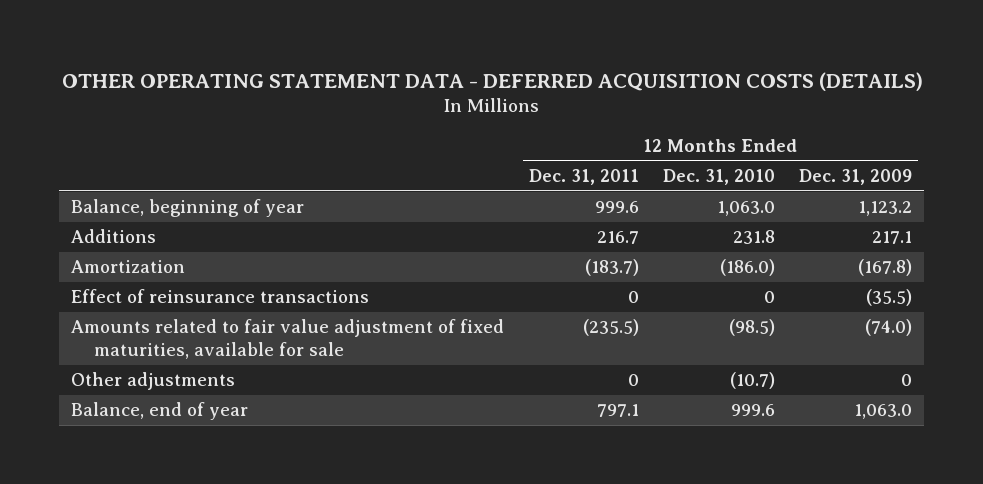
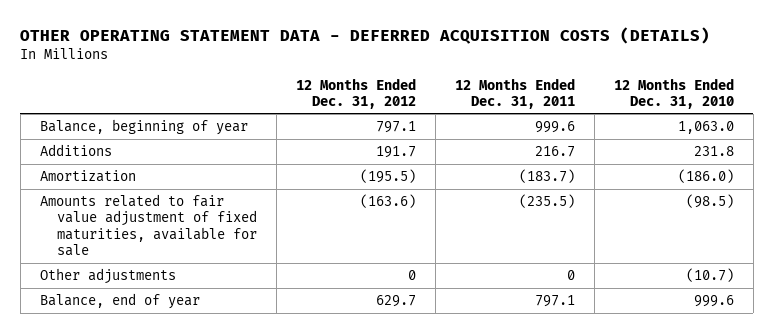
[799,168,913,185] Dec. 31, 2009 -> none
none -> [295,77,416,109] 12 Months Ended Dec. 31, 2012
[71,289,370,304] Effect of reinsurance transactions -> none

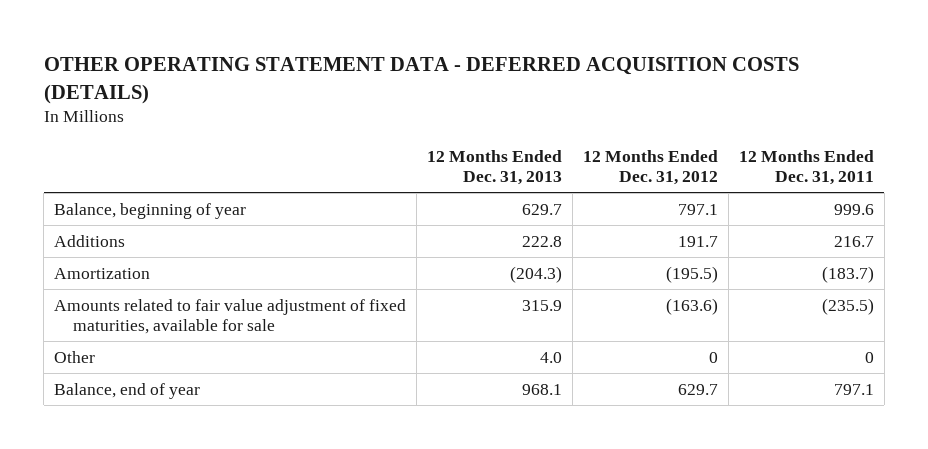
[613,77,734,109] 12 Months Ended Dec. 31, 2010 -> none
none -> [426,149,562,186] 12 Months Ended Dec. 31, 2013
[39,268,176,285] Other adjustments -> [54,350,96,363] Other

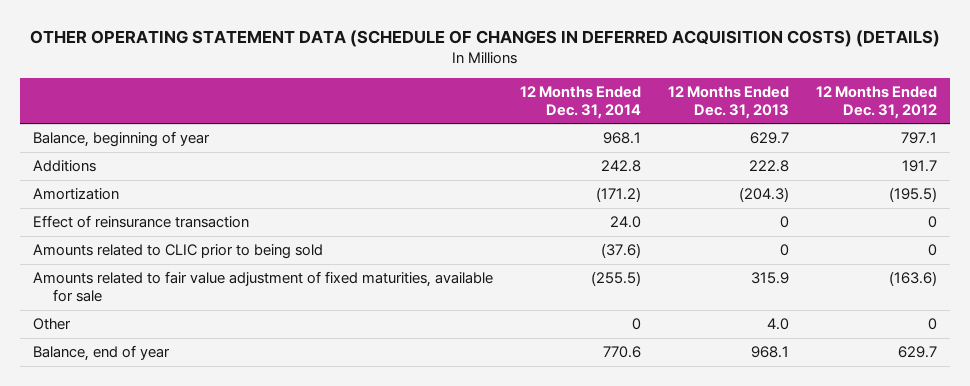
[43,57,799,104] OTHER OPERATING STATEMENT DATA - DEFERRED ACQUISITION COSTS (DETAILS) -> [29,29,940,47] OTHER OPERATING STATEMENT DATA (SCHEDULE OF CHANGES IN DEFERRED ACQUISITION COSTS) (DETAILS)
[738,149,874,186] 12 Months Ended Dec. 31, 2011 -> none
none -> [519,86,641,119] 12 Months Ended Dec. 31, 2014
none -> [33,215,250,229] Effect of reinsurance transaction
none -> [33,244,324,260] Amounts related to CLIC prior to being sold

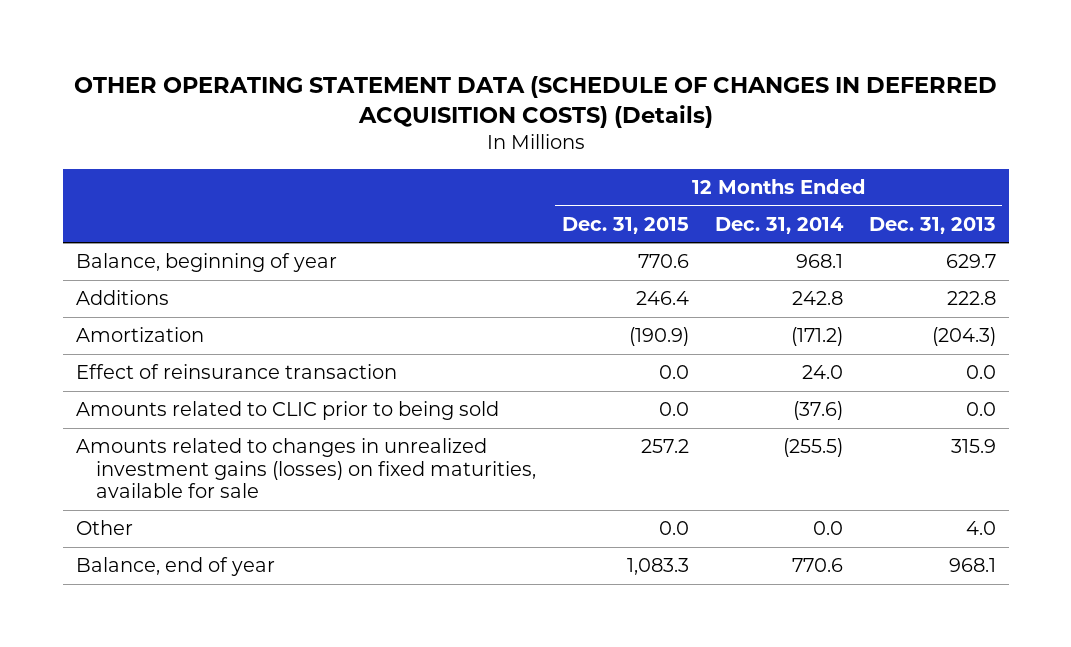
[29,29,940,47] OTHER OPERATING STATEMENT DATA (SCHEDULE OF CHANGES IN DEFERRED ACQUISITION COSTS) (DETAILS) -> [73,75,997,129] OTHER OPERATING STATEMENT DATA (SCHEDULE OF CHANGES IN DEFERRED ACQUISITION COSTS) (Details)
[815,86,937,119] 12 Months Ended Dec. 31, 2012 -> none
none -> [561,216,689,234] Dec. 31, 2015
[779,216,789,229] 0 -> [965,365,996,380] 0.0
[779,244,789,257] 0 -> [965,402,996,417] 0.0
[33,271,494,302] Amounts related to fair value adjustment of fixed maturities, available for sale -> [75,438,536,499] Amounts related to changes in unrealized investment gains (losses) on fixed maturities, available for sale
[631,318,641,331] 0 -> [812,521,843,536] 0.0

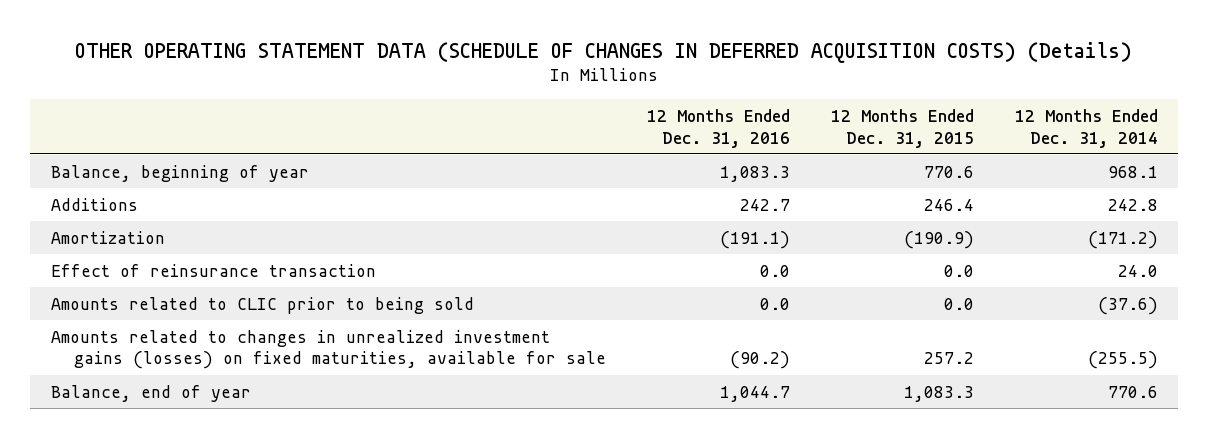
[868,216,996,234] Dec. 31, 2013 -> none
none -> [646,108,790,148] 12 Months Ended Dec. 31, 2016
[75,520,133,536] Other -> none

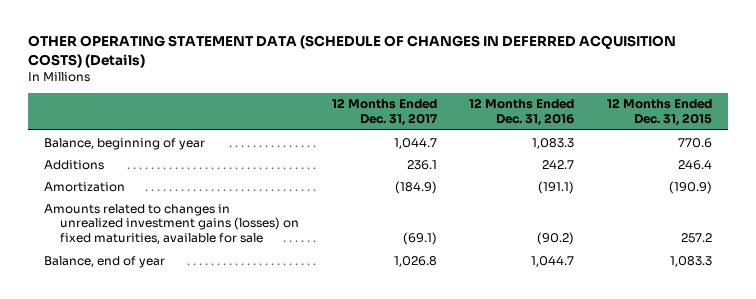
[1014,108,1158,148] 12 Months Ended Dec. 31, 2014 -> none
none -> [331,98,438,126] 12 Months Ended Dec. 31, 2017
[50,263,376,277] Effect of reinsurance transaction -> none
[50,296,474,314] Amounts related to CLIC prior to being sold -> none

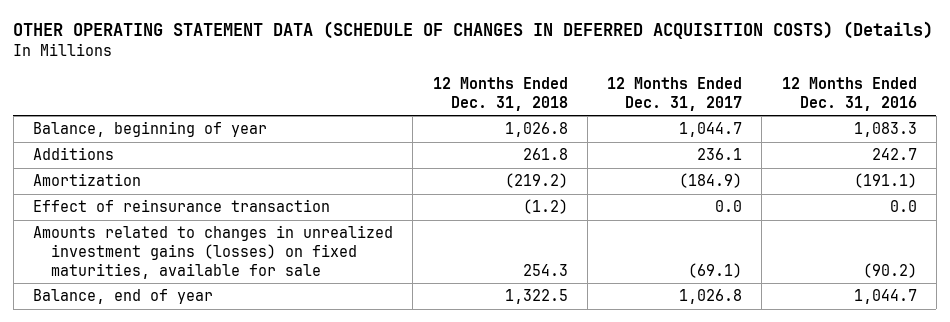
[606,98,712,126] 12 Months Ended Dec. 31, 2015 -> none
none -> [432,77,568,112] 12 Months Ended Dec. 31, 2018
none -> [32,199,330,213] Effect of reinsurance transaction

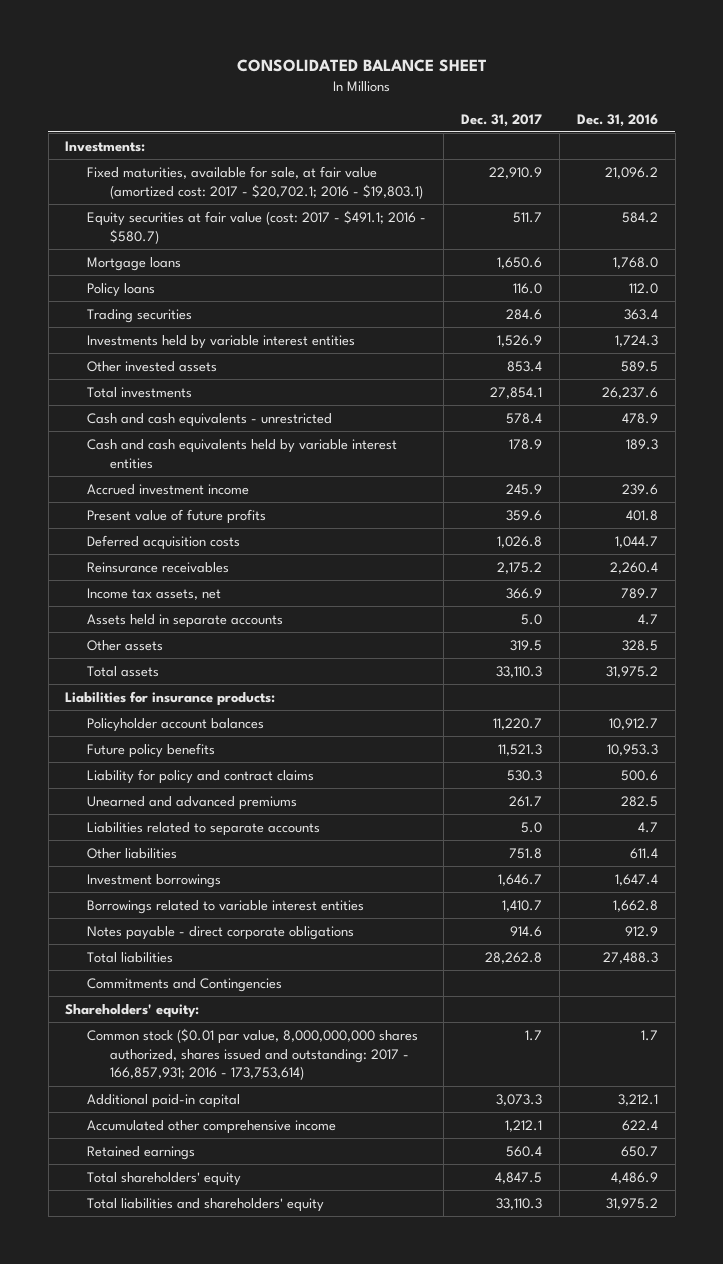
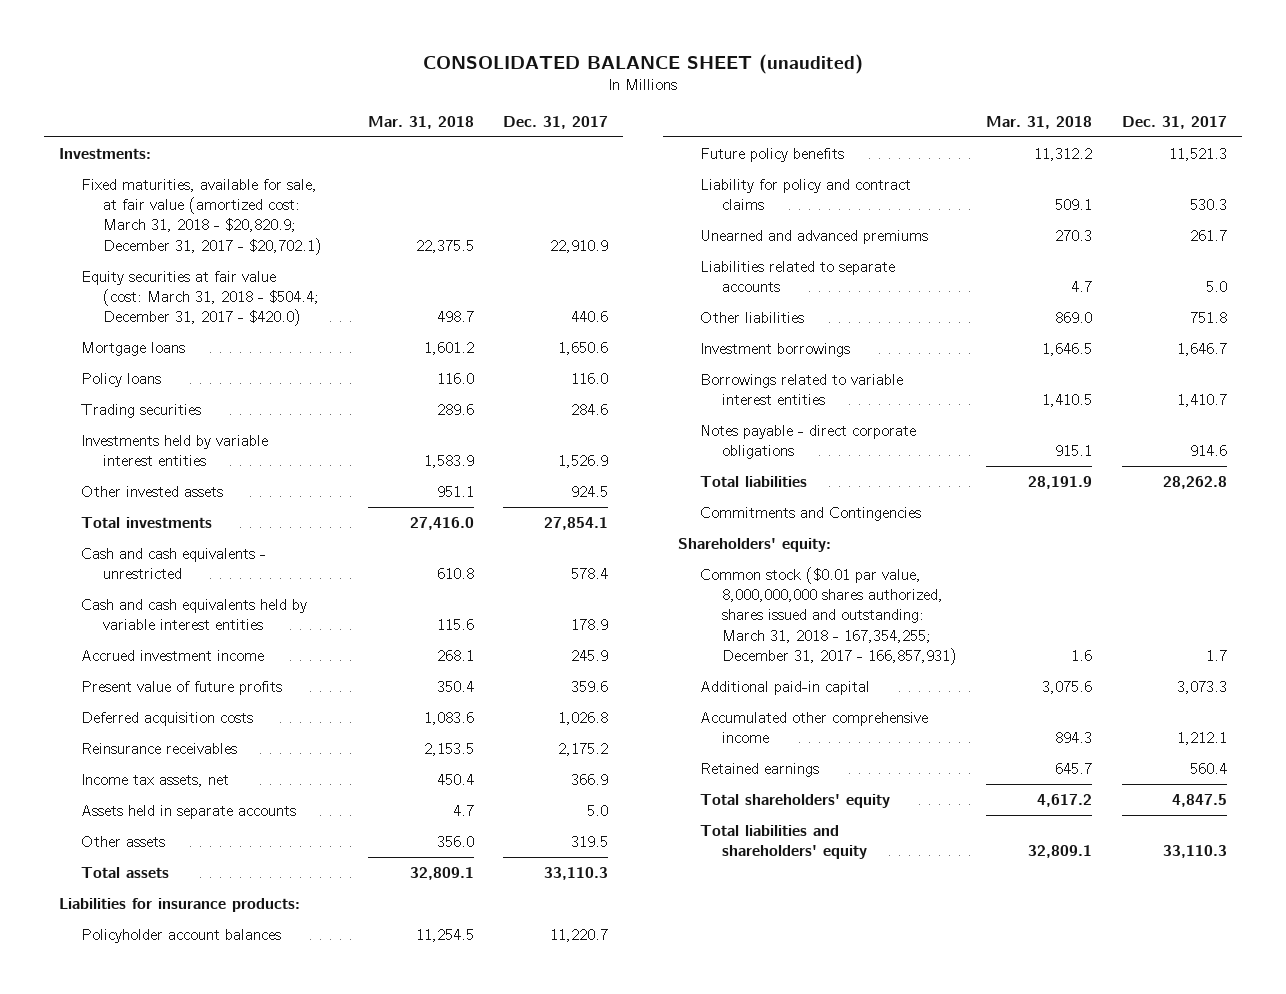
[236,58,487,72] CONSOLIDATED BALANCE SHEET -> [422,53,863,74] CONSOLIDATED BALANCE SHEET (unaudited)
[576,113,658,127] Dec. 31, 2016 -> none
none -> [367,115,474,129] Mar. 31, 2018
[87,166,423,199] Fixed maturities, available for sale, at fair value (amortized cost: 2017 - $20,702.1; 2016 - $19,803.1) -> [80,178,322,255] Fixed maturities, available for sale, at fair value (amortized cost: March 31, 2018 - $20,820.9; December 31, 2017 - $20,702.1)
[87,210,427,244] Equity securities at fair value (cost: 2017 - $491.1; 2016 - $580.7) -> [80,270,319,327] Equity securities at fair value (cost: March 31, 2018 - $504.4; December 31, 2017 - $420.0)
[513,212,543,224] 511.7 -> [571,311,609,323] 440.6
[507,361,543,373] 853.4 -> [571,485,609,497] 924.5
[87,1028,419,1081] Common stock ($0.01 par value, 8,000,000,000 shares authorized, shares issued and outstanding: 2017 - 166,857,931; 2016 - 173,753,614) -> [699,566,957,665] Common stock ($0.01 par value, 8,000,000,000 shares authorized, shares issued and outstanding: March 31, 2018 - 167,354,255; December 31, 2017 - 166,857,931)

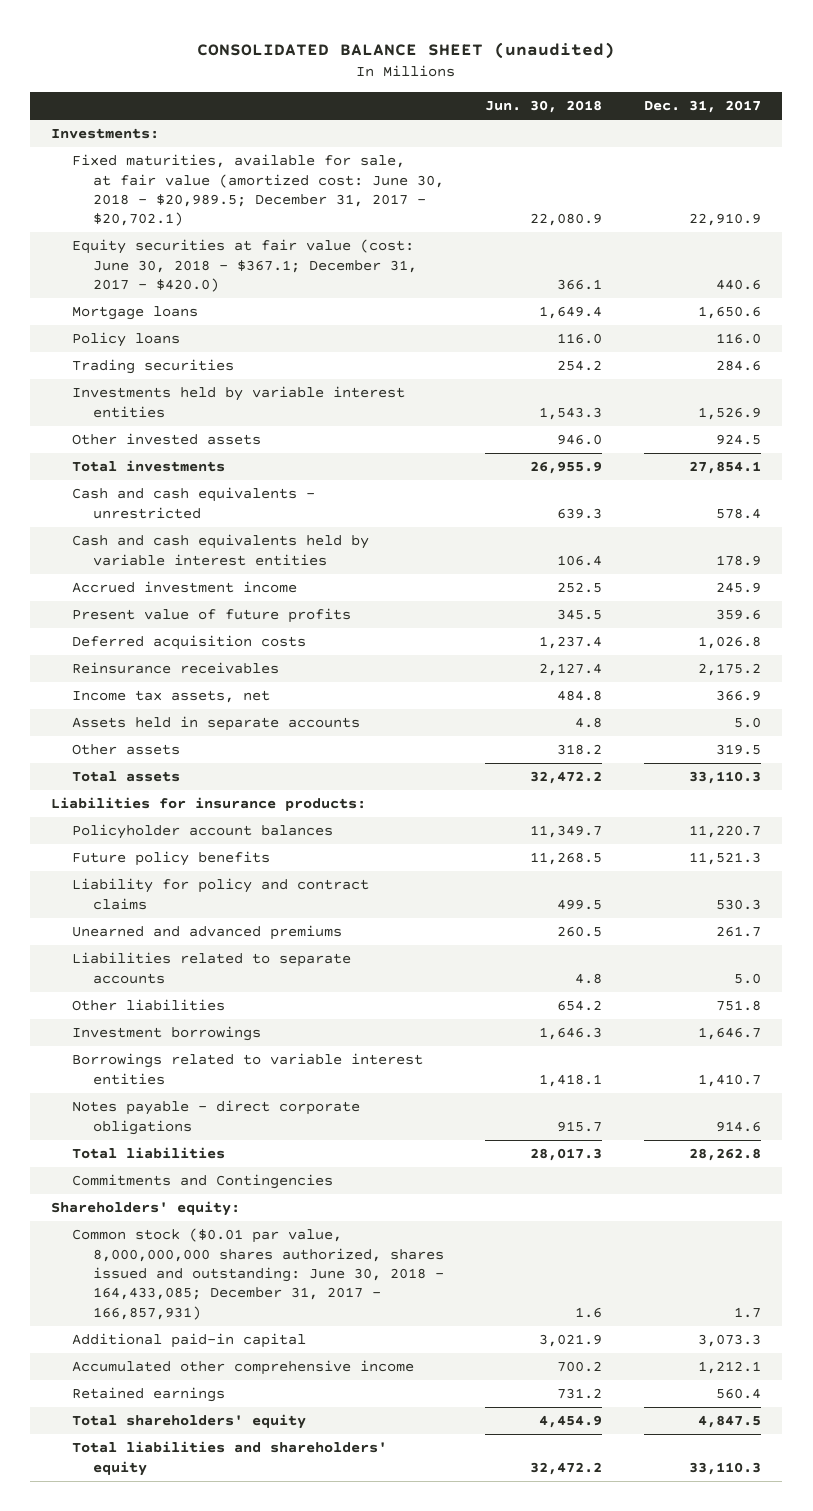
[367,115,474,129] Mar. 31, 2018 -> none
none -> [485,100,603,114] Jun. 30, 2018
[80,178,322,255] Fixed maturities, available for sale, at fair value (amortized cost: March 31, 2018 - $20,820.9; December 31, 2017 - $20,702.1) -> [72,154,444,227] Fixed maturities, available for sale, at fair value (amortized cost: June 30, 2018 - $20,989.5; December 31, 2017 - $20,702.1)
[80,270,319,327] Equity securities at fair value (cost: March 31, 2018 - $504.4; December 31, 2017 - $420.0) -> [72,239,417,293] Equity securities at fair value (cost: June 30, 2018 - $367.1; December 31, 2017 - $420.0)
[699,566,957,665] Common stock ($0.01 par value, 8,000,000,000 shares authorized, shares issued and outstanding: March 31, 2018 - 167,354,255; December 31, 2017 - 166,857,931) -> [72,1228,444,1320] Common stock ($0.01 par value, 8,000,000,000 shares authorized, shares issued and outstanding: June 30, 2018 - 164,433,085; December 31, 2017 - 166,857,931)

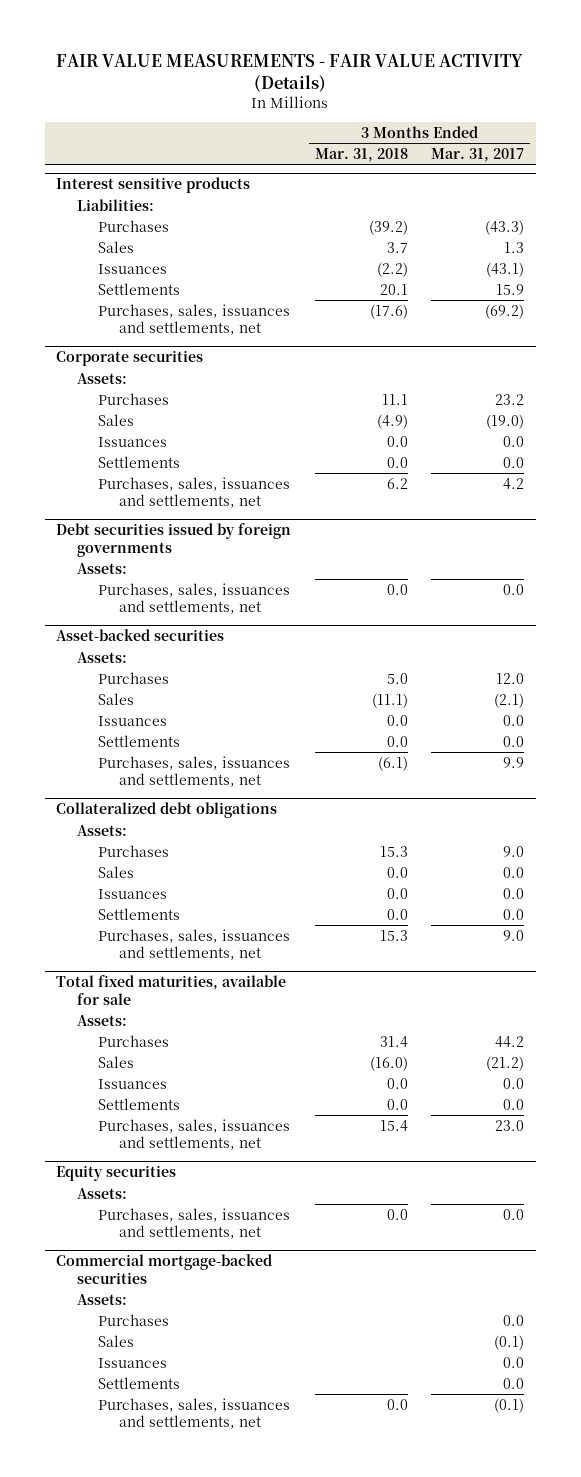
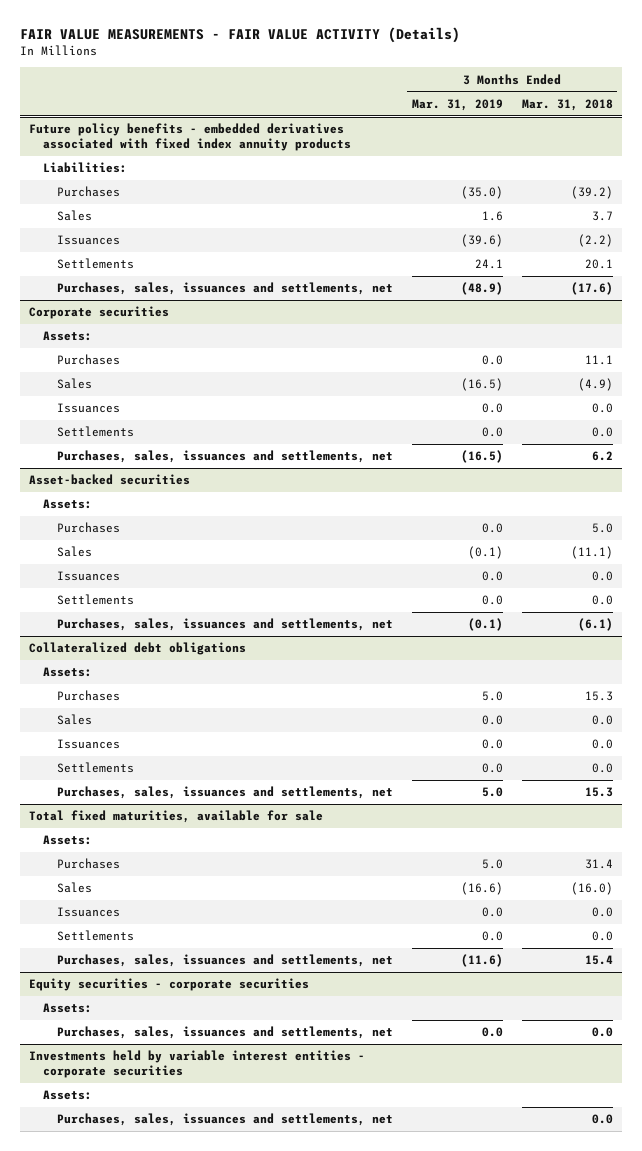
[431,147,525,162] Mar. 31, 2017 -> none
none -> [412,98,504,111] Mar. 31, 2019
[56,177,251,194] Interest sensitive products -> [29,123,352,152] Future policy benefits - embedded derivatives associated with fixed index annuity products
[56,523,292,557] Debt securities issued by foreign governments -> none
[77,562,128,574] Assets: -> none
[98,582,291,615] Purchases, sales, issuances and settlements, net -> none
[56,1165,177,1182] Equity securities -> [29,978,310,992] Equity securities - corporate securities
[56,1254,273,1284] Commercial mortgage-backed securities -> none
none -> [29,1050,366,1079] Investments held by variable interest entities - corporate securities
[98,1313,170,1326] Purchases -> none
[98,1334,135,1347] Sales -> none
[98,1357,168,1368] Issuances -> none
[98,1376,181,1389] Settlements -> none

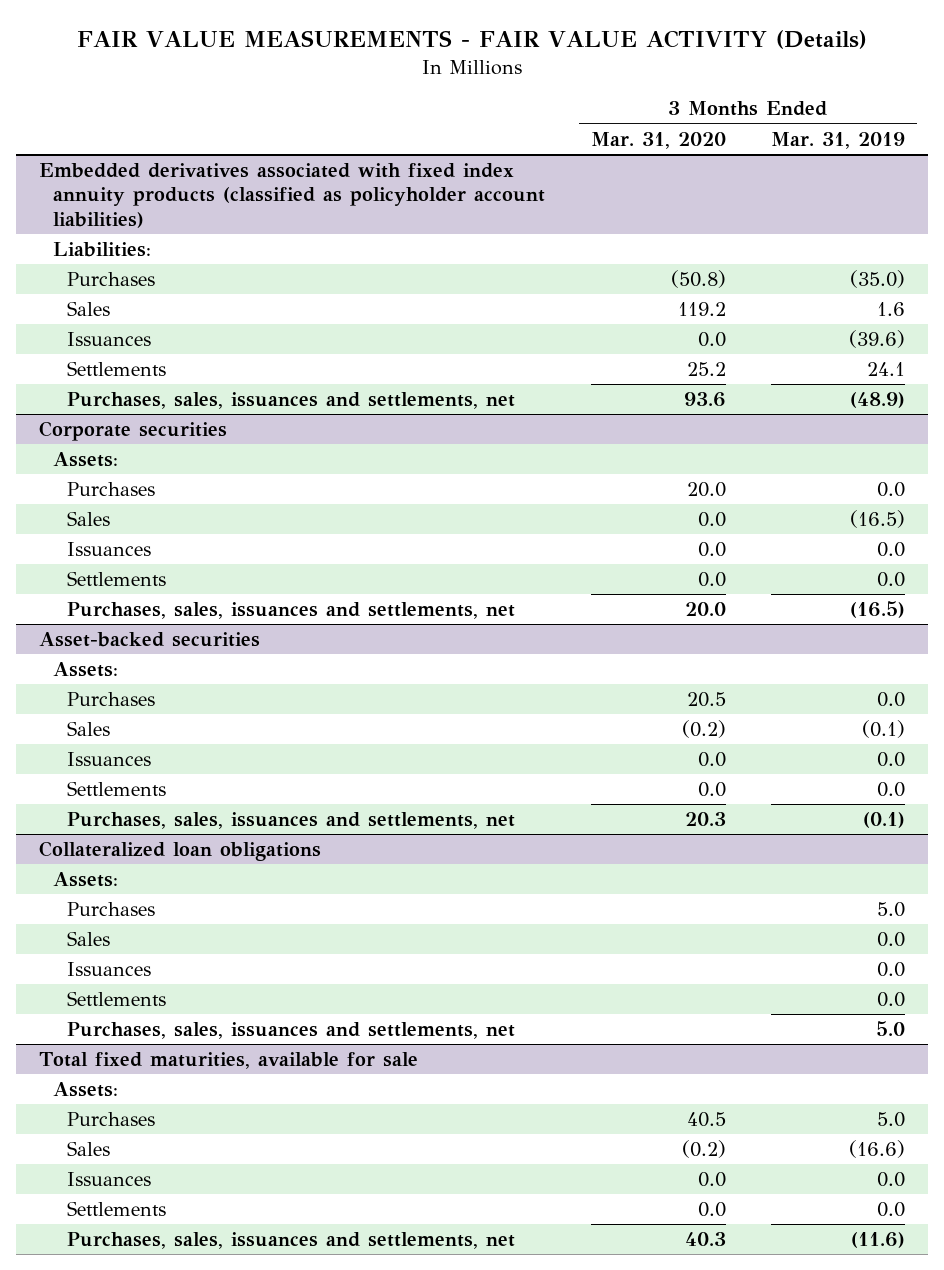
[521,98,613,111] Mar. 31, 2018 -> none
none -> [590,131,726,149] Mar. 31, 2020
[29,123,352,152] Future policy benefits - embedded derivatives associated with fixed index annuity products -> [38,163,546,228] Embedded derivatives associated with fixed index annuity products (classified as policyholder account liabilities)
[29,642,247,656] Collateralized debt obligations -> [38,841,321,862] Collateralized loan obligations
[29,978,310,992] Equity securities - corporate securities -> none
[43,1003,93,1014] Assets: -> none
[57,1026,394,1040] Purchases, sales, issuances and settlements, net -> none
[29,1050,366,1079] Investments held by variable interest entities - corporate securities -> none
[43,1090,93,1101] Assets: -> none
[57,1113,394,1127] Purchases, sales, issuances and settlements, net -> none

